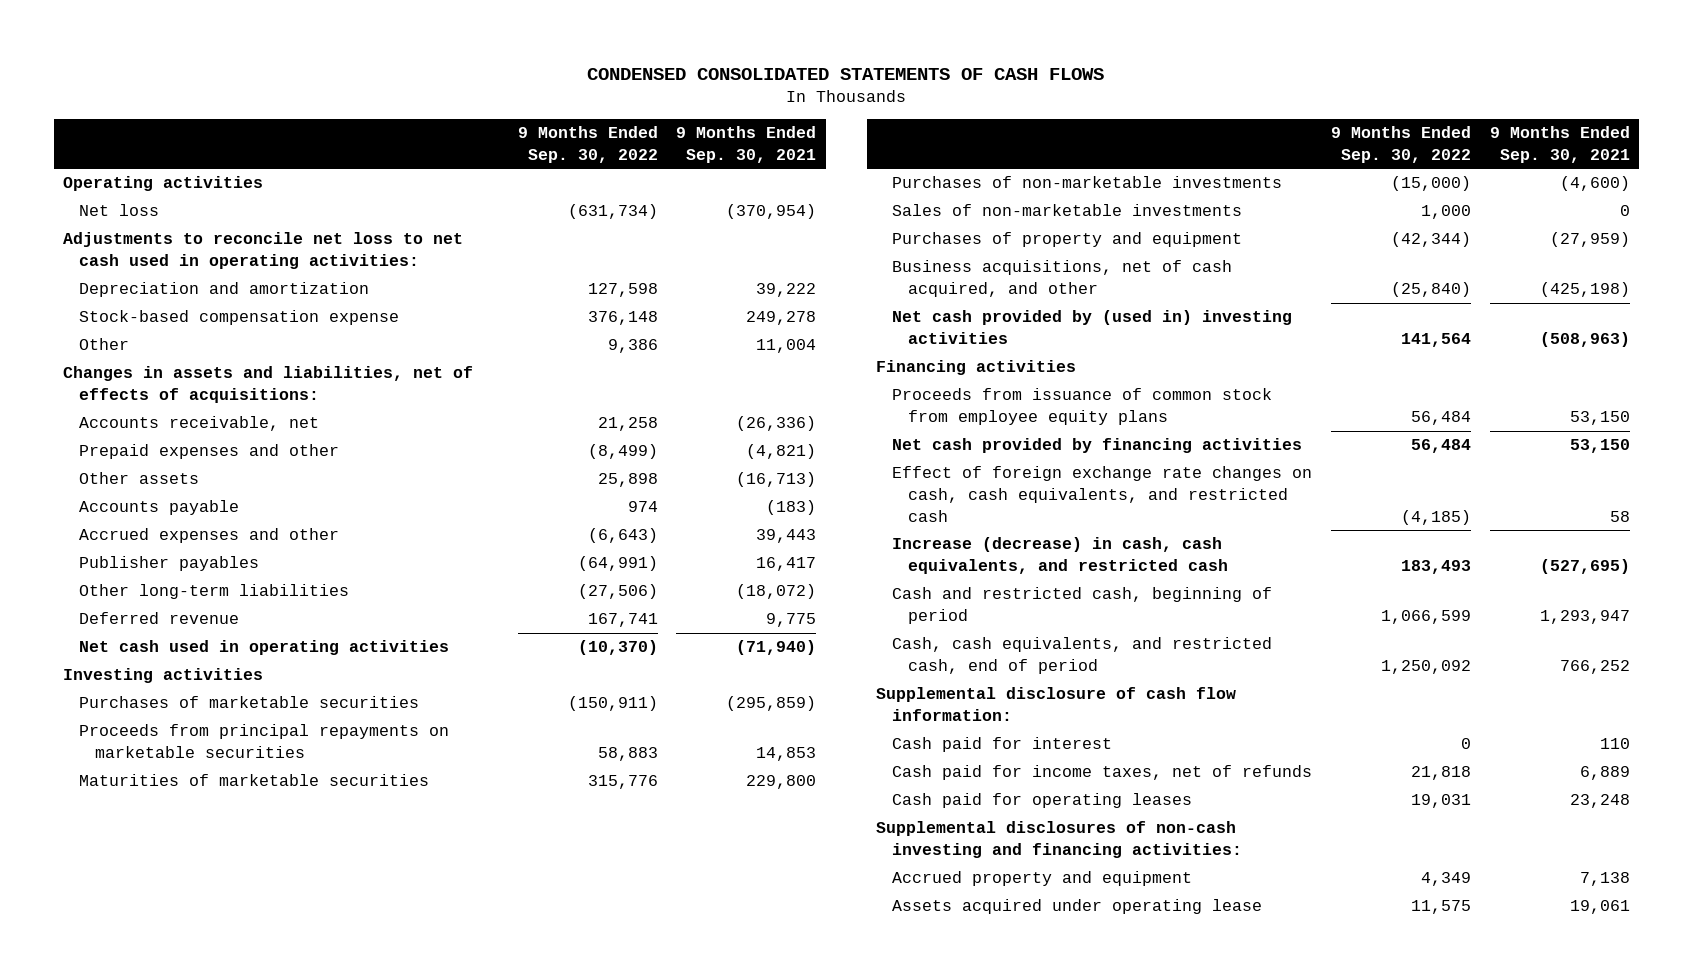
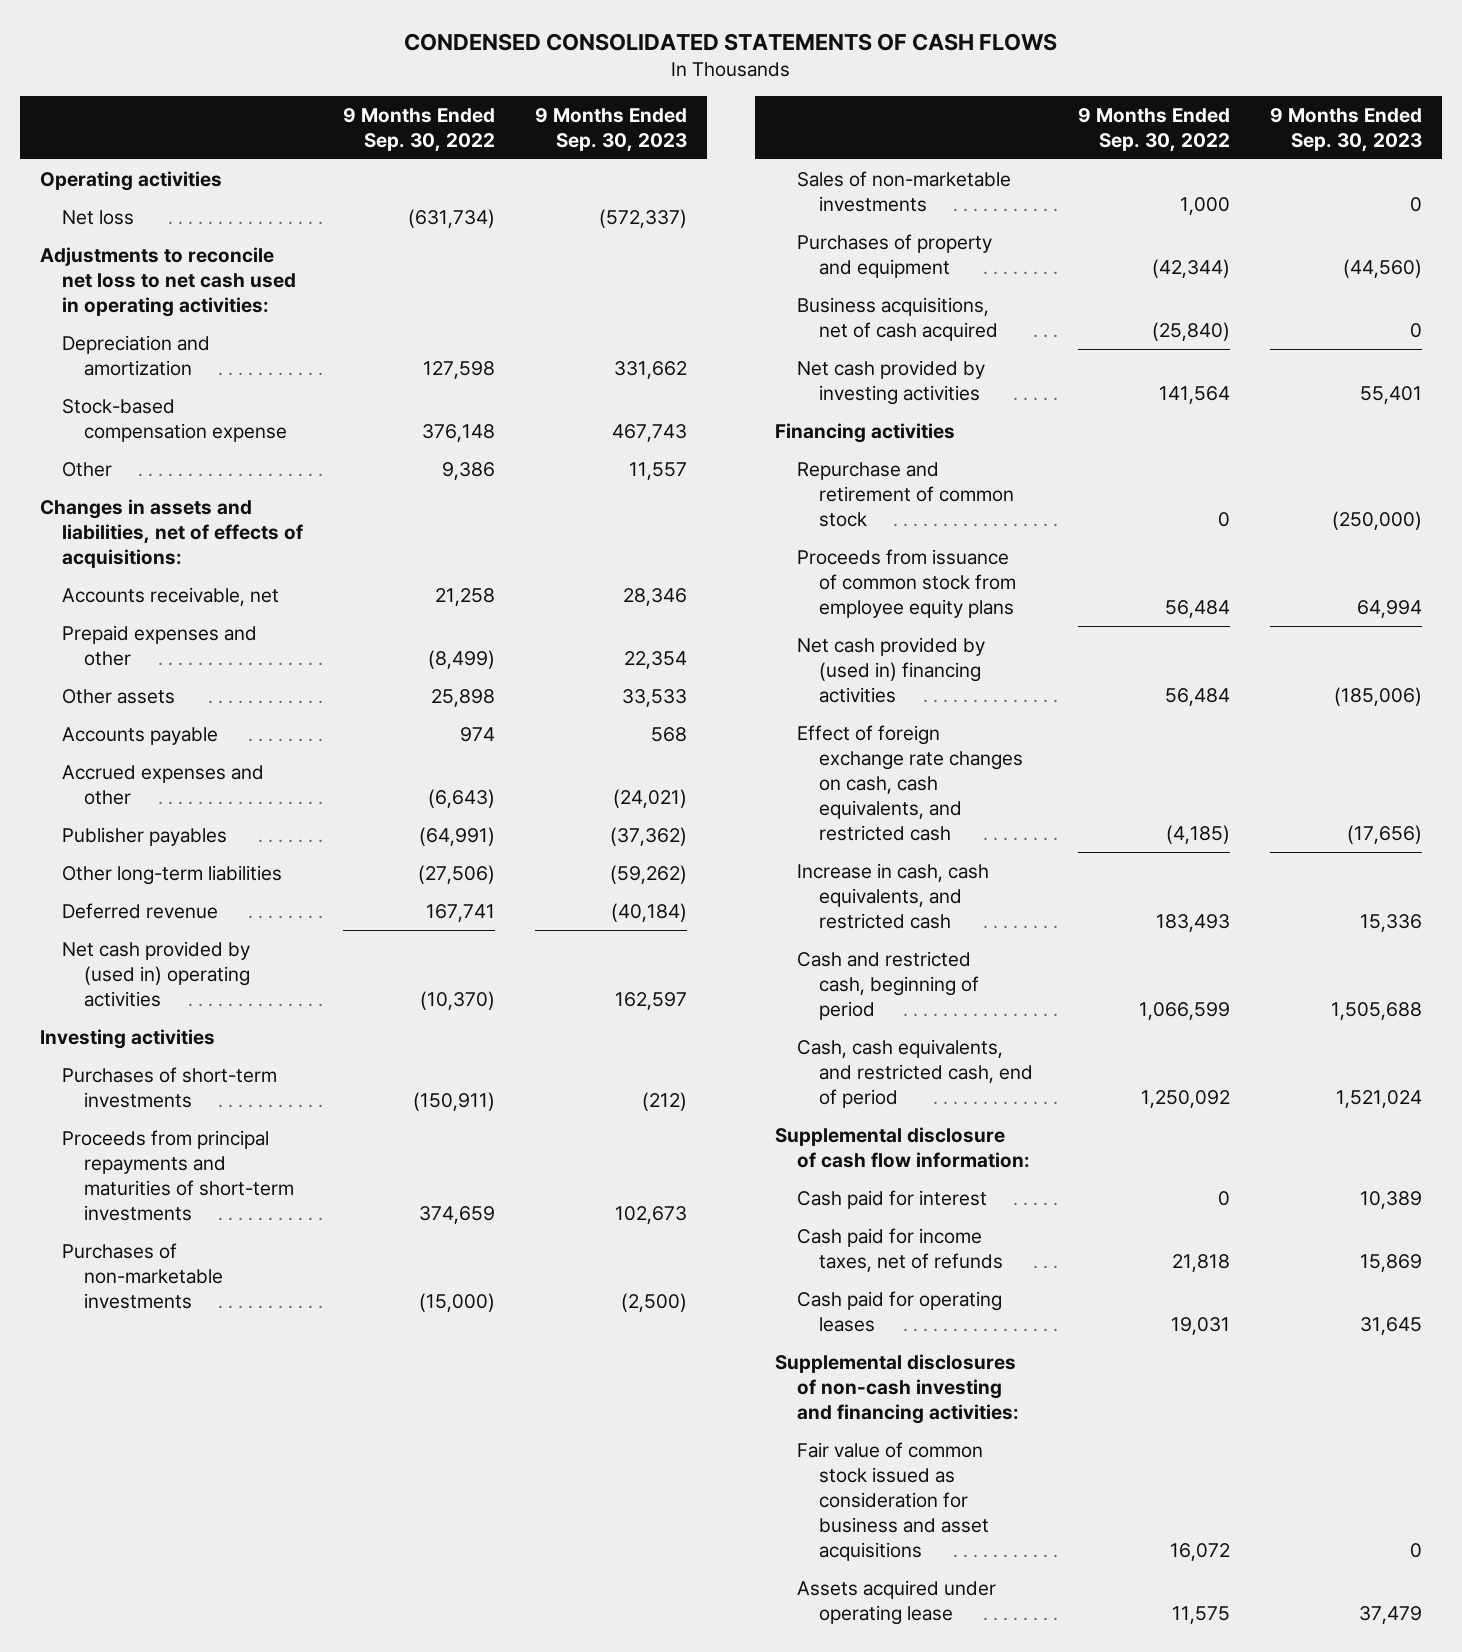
[676,126,817,163] 9 Months Ended Sep. 30, 2021 -> none
none -> [534,107,687,152] 9 Months Ended Sep. 30, 2023
[79,640,450,656] Net cash used in operating activities -> [62,940,251,1007] Net cash provided by (used in) operating activities
[79,774,430,787] Maturities of marketable securities -> none
[79,696,420,709] Purchases of marketable securities -> [62,1066,278,1108] Purchases of short-term investments
[79,724,450,759] Proceeds from principal repayments on marketable securities -> [62,1129,295,1221] Proceeds from principal repayments and maturities of short-term investments
[597,747,658,762] 58,883 -> [419,1205,496,1224] 374,659
[892,260,1233,298] Business acquisitions, net of cash acquired, and other -> [797,296,999,341] Business acquisitions, net of cash acquired
[892,310,1293,345] Net cash provided by (used in) investing activities -> [797,359,986,405] Net cash provided by investing activities
none -> [797,461,1015,527] Repurchase and retirement of common stock
[892,438,1303,454] Net cash provided by financing activities -> [797,636,986,703] Net cash provided by (used in) financing activities
[892,537,1229,575] Increase (decrease) in cash, cash equivalents, and restricted cash -> [797,862,990,929] Increase in cash, cash equivalents, and restricted cash
[892,871,1193,887] Accrued property and equipment -> none
none -> [797,1441,990,1561] Fair value of common stock issued as consideration for business and asset acquisitions

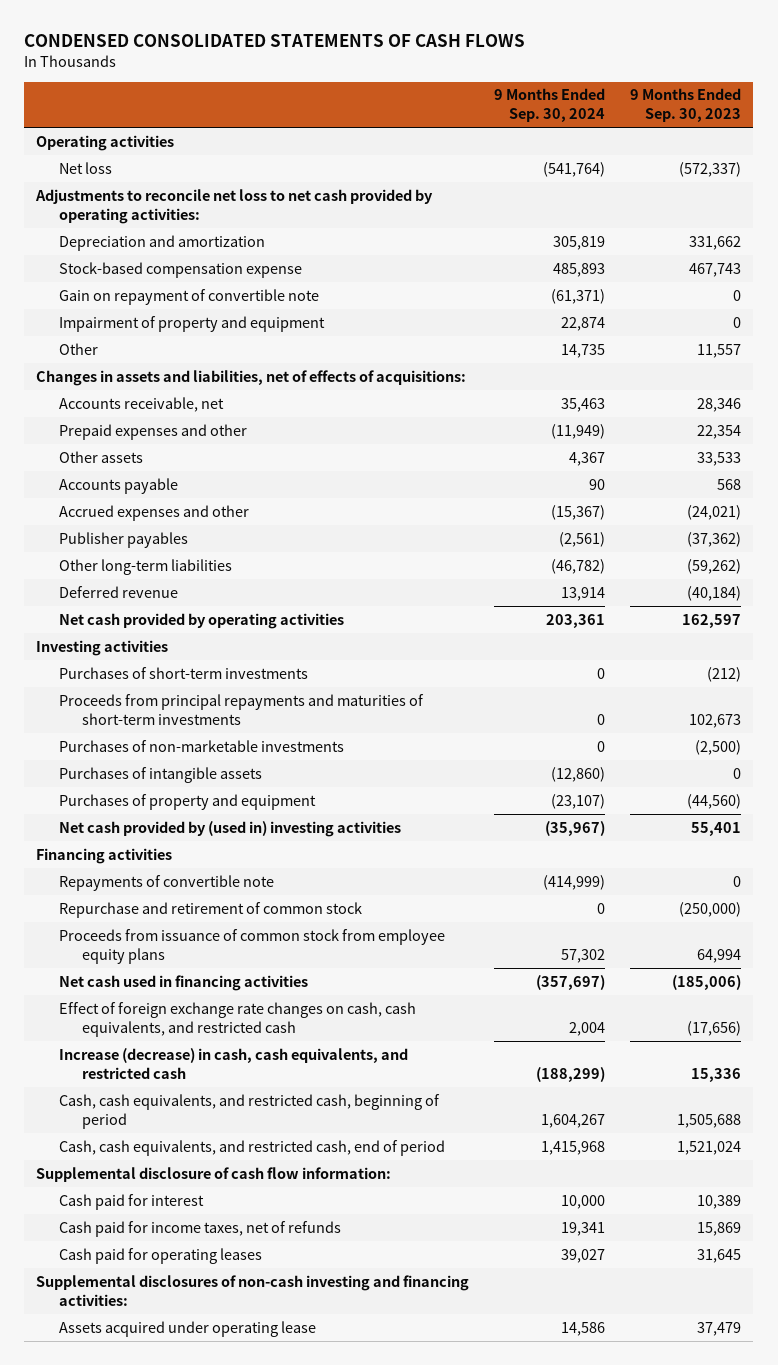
[343,107,496,152] 9 Months Ended Sep. 30, 2022 -> none
none -> [494,88,606,123] 9 Months Ended Sep. 30, 2024
[40,246,297,317] Adjustments to reconcile net loss to net cash used in operating activities: -> [35,188,434,224] Adjustments to reconcile net loss to net cash provided by operating activities:
none -> [59,288,320,305] Gain on repayment of convertible note
none -> [59,315,326,332] Impairment of property and equipment
[62,940,251,1007] Net cash provided by (used in) operating activities -> [59,612,345,629] Net cash provided by operating activities
[797,170,1012,212] Sales of non-marketable investments -> none
none -> [59,766,263,783] Purchases of intangible assets
[797,296,999,341] Business acquisitions, net of cash acquired -> none
[797,359,986,405] Net cash provided by investing activities -> [59,820,402,837] Net cash provided by (used in) investing activities
none -> [59,874,275,891] Repayments of convertible note
[797,636,986,703] Net cash provided by (used in) financing activities -> [59,974,309,991] Net cash used in financing activities
[797,862,990,929] Increase in cash, cash equivalents, and restricted cash -> [59,1047,409,1079] Increase (decrease) in cash, cash equivalents, and restricted cash
[797,950,980,1020] Cash and restricted cash, beginning of period -> [59,1093,441,1129] Cash, cash equivalents, and restricted cash, beginning of period
[797,1441,990,1561] Fair value of common stock issued as consideration for business and asset acquisitions -> none

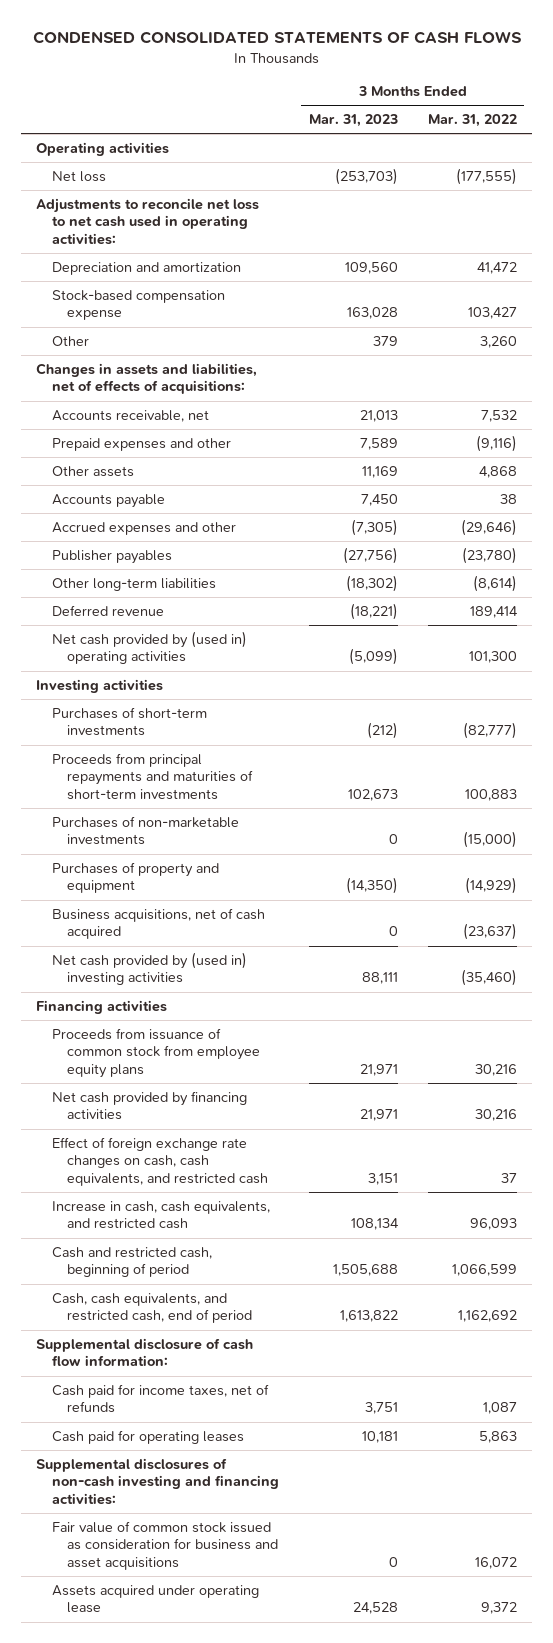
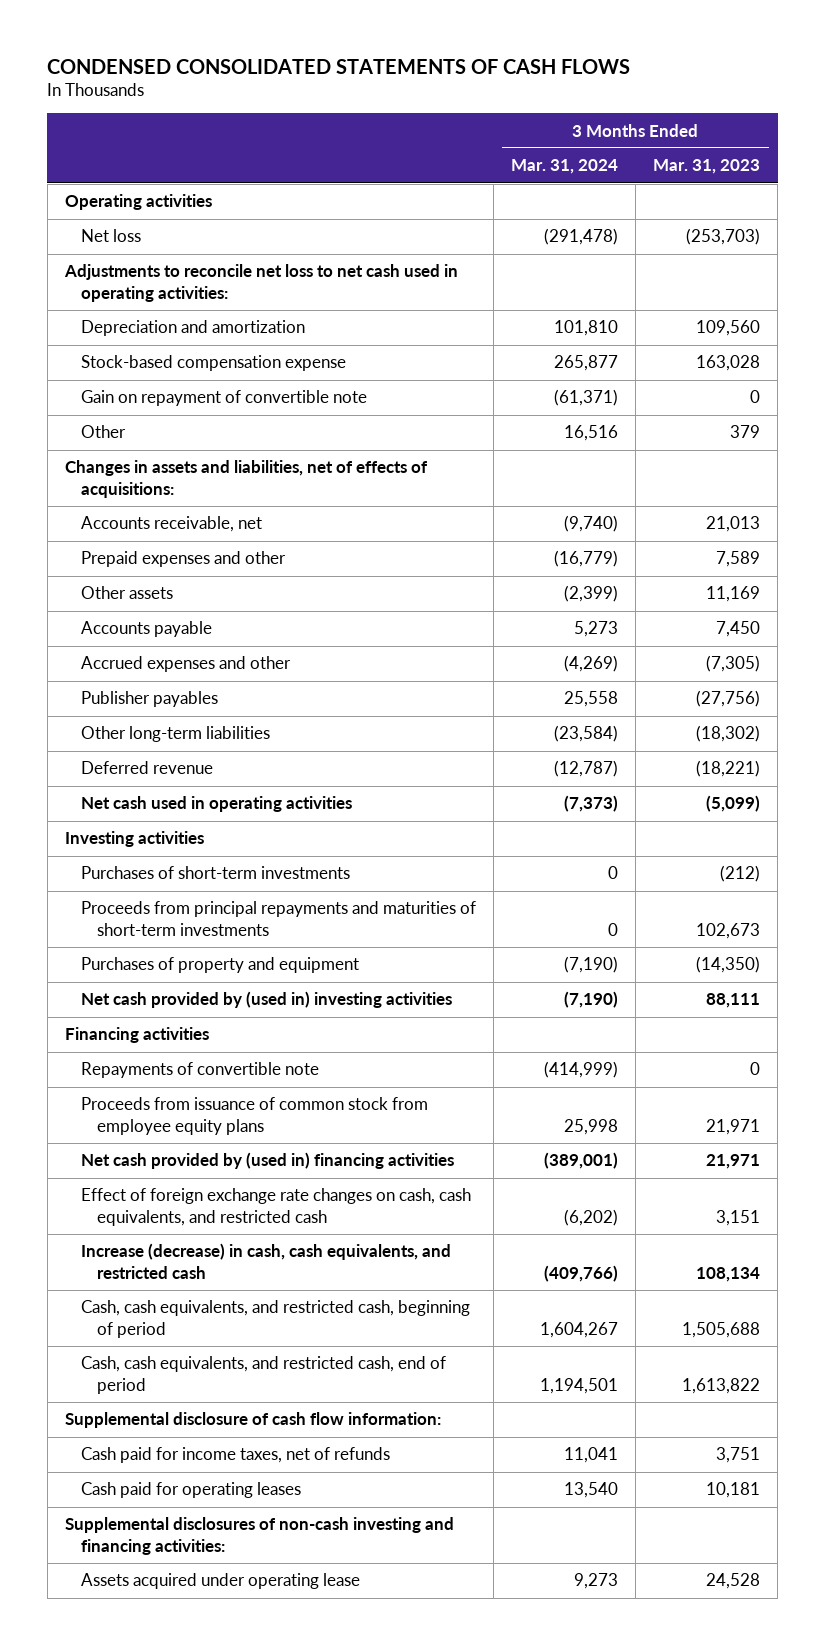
[427,114,517,128] Mar. 31, 2022 -> none
none -> [510,159,618,175] Mar. 31, 2024
none -> [80,390,367,407] Gain on repayment of convertible note
[51,630,247,665] Net cash provided by (used in) operating activities -> [80,796,352,813] Net cash used in operating activities
[51,815,239,846] Purchases of non-marketable investments -> none
[51,907,265,940] Business acquisitions, net of cash acquired -> none
none -> [80,1062,319,1079] Repayments of convertible note
[51,1090,247,1121] Net cash provided by financing activities -> [80,1152,454,1170] Net cash provided by (used in) financing activities
[51,1200,270,1230] Increase in cash, cash equivalents, and restricted cash -> [80,1243,451,1279] Increase (decrease) in cash, cash equivalents, and restricted cash
[51,1246,212,1278] Cash and restricted cash, beginning of period -> [80,1300,470,1338] Cash, cash equivalents, and restricted cash, beginning of period
[51,1520,279,1570] Fair value of common stock issued as consideration for business and asset acquisitions -> none

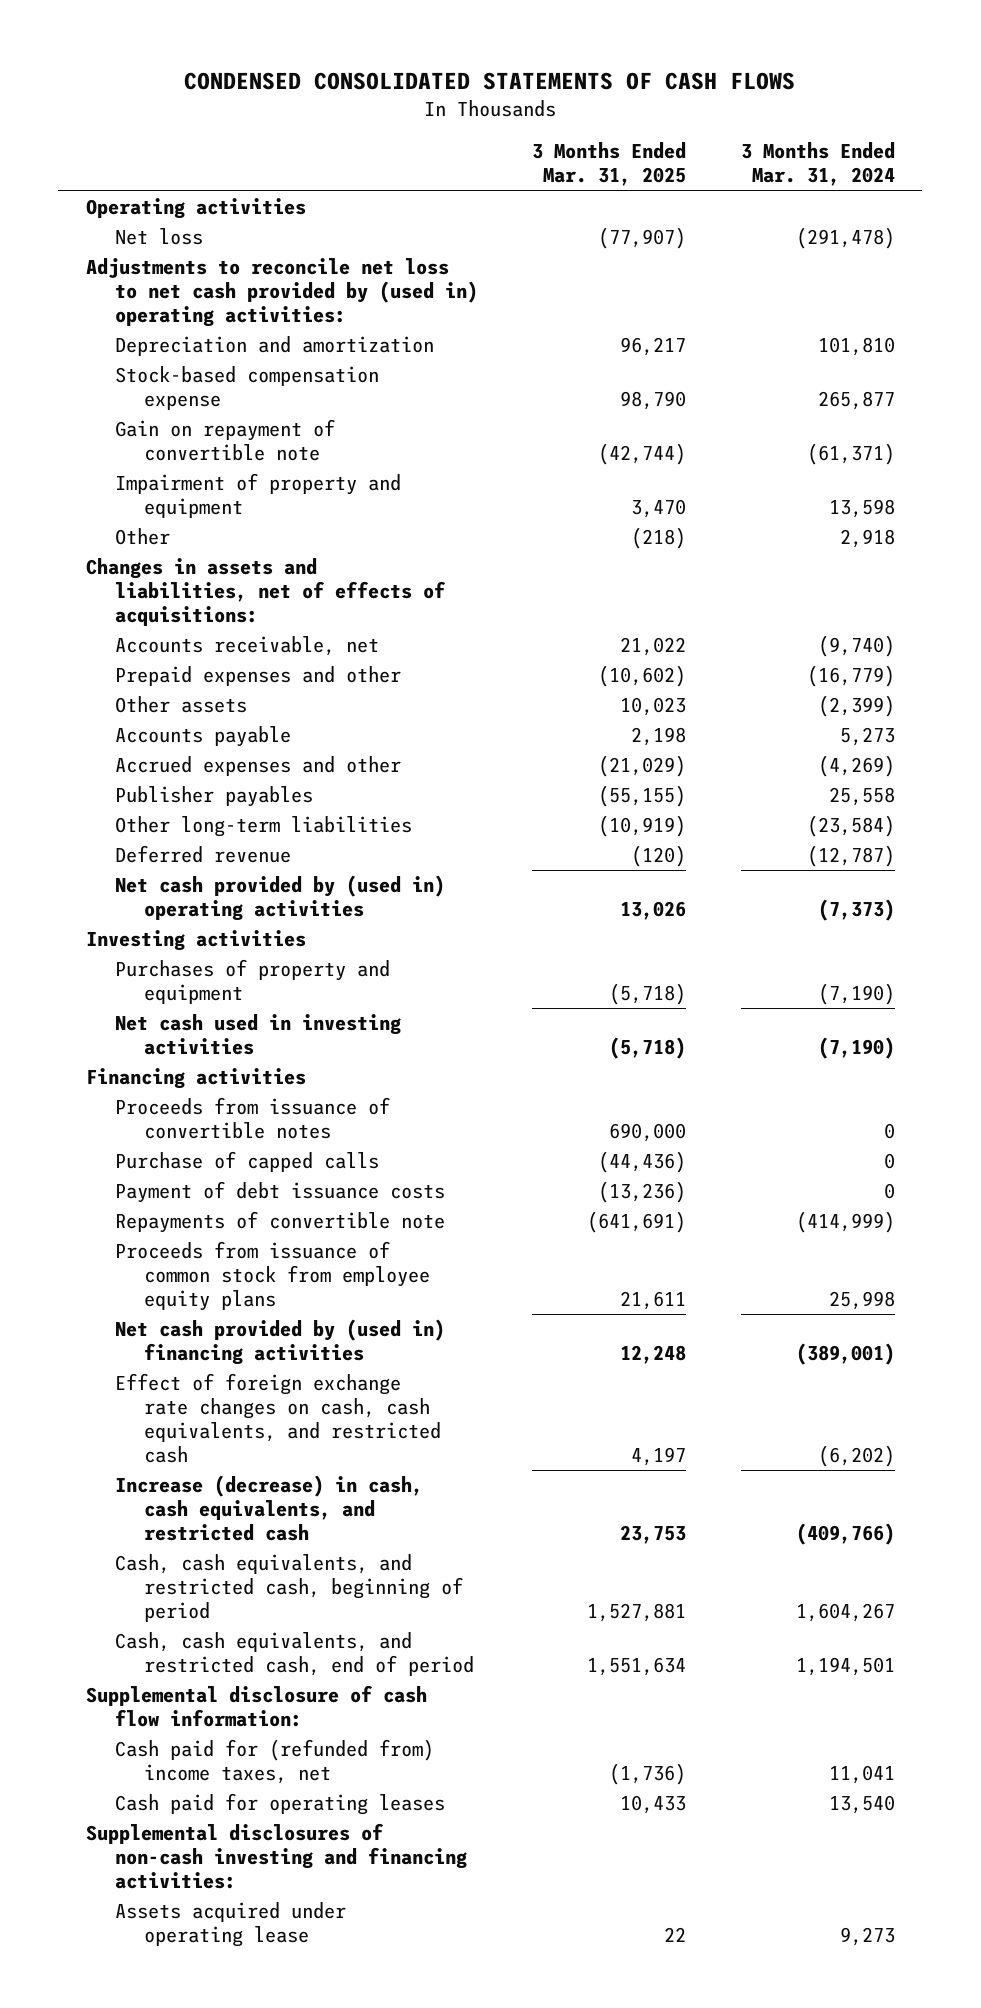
[653,159,761,175] Mar. 31, 2023 -> none
none -> [532,142,687,187] 3 Months Ended Mar. 31, 2025
[63,264,458,302] Adjustments to reconcile net loss to net cash used in operating activities: -> [85,258,478,328] Adjustments to reconcile net loss to net cash provided by (used in) operating activities:
none -> [114,473,401,519] Impairment of property and equipment
[563,425,618,442] 16,516 -> [839,529,895,549] 2,918
[80,796,352,813] Net cash used in operating activities -> [114,875,445,922] Net cash provided by (used in) operating activities
[80,866,350,880] Purchases of short-term investments -> none
[80,901,476,936] Proceeds from principal repayments and maturities of short-term investments -> none
[80,991,452,1009] Net cash provided by (used in) investing activities -> [114,1014,401,1056] Net cash used in investing activities
none -> [114,1097,390,1140] Proceeds from issuance of convertible notes
none -> [114,1151,379,1173] Purchase of capped calls
none -> [114,1181,445,1204] Payment of debt issuance costs
[80,1447,390,1464] Cash paid for income taxes, net of refunds -> [114,1739,434,1785] Cash paid for (refunded from) income taxes, net

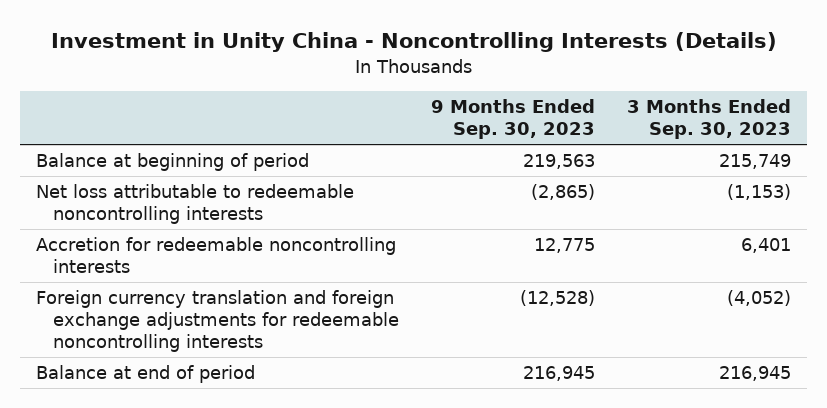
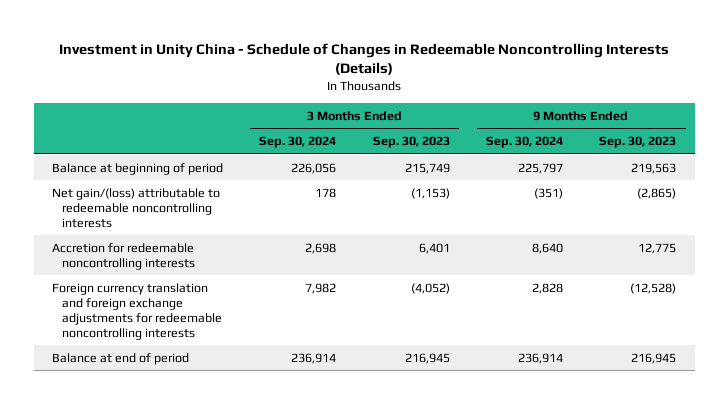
[50,32,777,53] Investment in Unity China - Noncontrolling Interests (Details) -> [59,42,670,76] Investment in Unity China - Schedule of Changes in Redeemable Noncontrolling Interests (Details)
none -> [259,136,337,149] Sep. 30, 2024
none -> [486,136,564,149] Sep. 30, 2024
[36,184,355,225] Net loss attributable to redeemable noncontrolling interests -> [52,187,221,228] Net gain/(loss) attributable to redeemable noncontrolling interests

